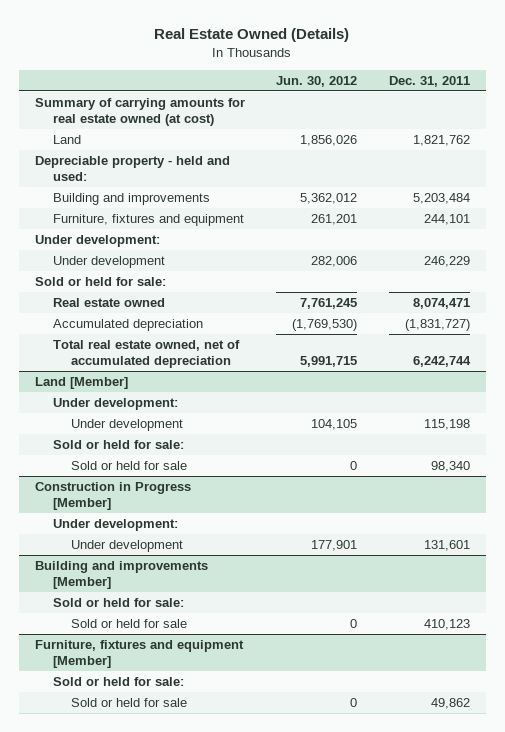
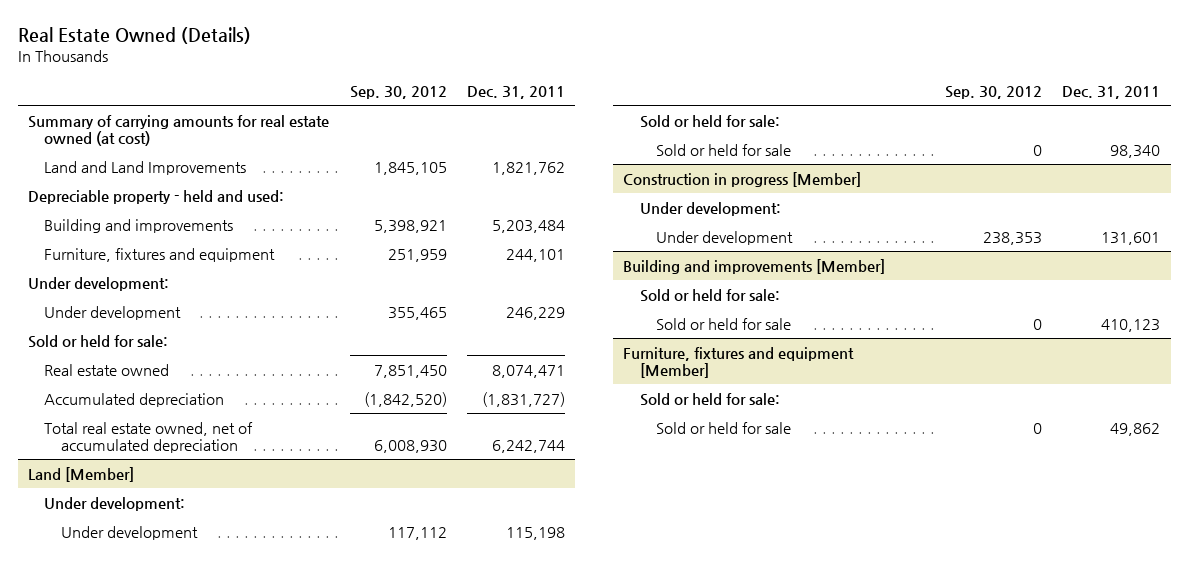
[276,75,358,87] Jun. 30, 2012 -> none
none -> [349,86,447,100] Sep. 30, 2012
[53,134,82,144] Land -> [44,160,247,175] Land and Land Improvements
[34,481,191,511] Construction in Progress [Member] -> [623,171,862,187] Construction in progress [Member]

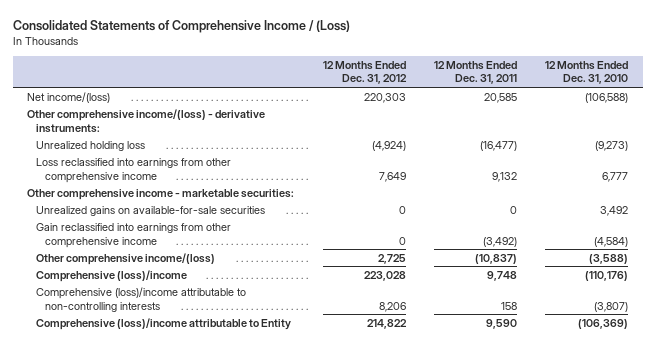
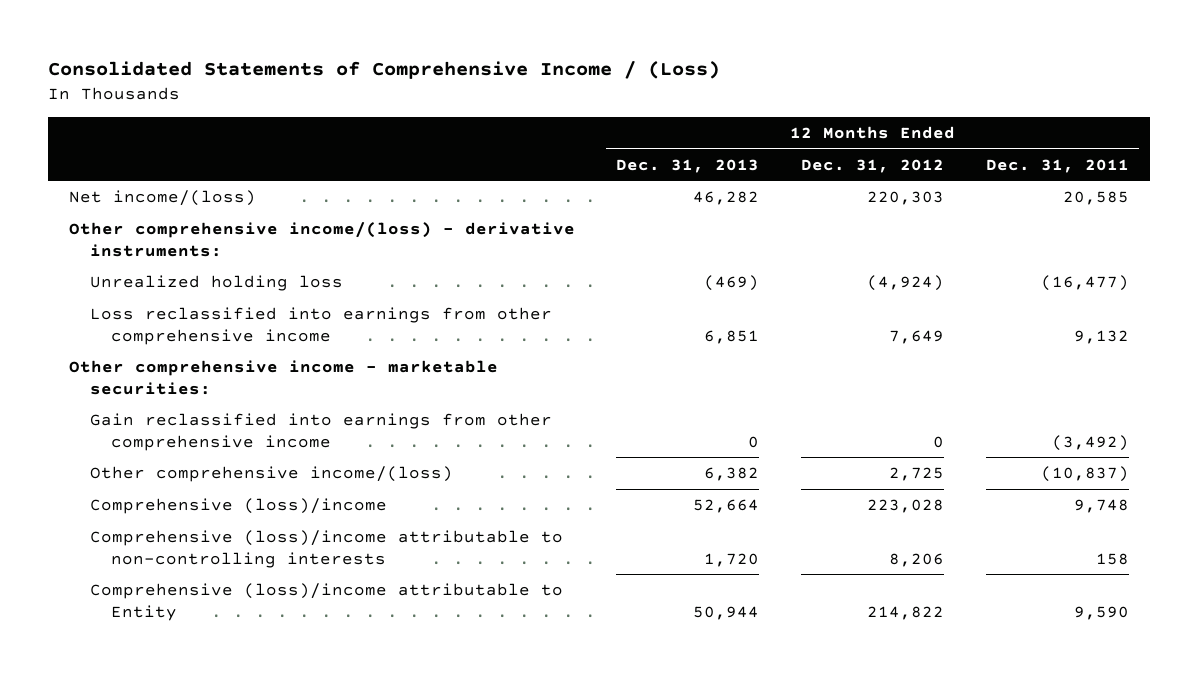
[545,60,629,85] 12 Months Ended Dec. 31, 2010 -> none
none -> [616,158,760,173] Dec. 31, 2013
[35,205,265,216] Unrealized gains on available-for-sale securities -> none

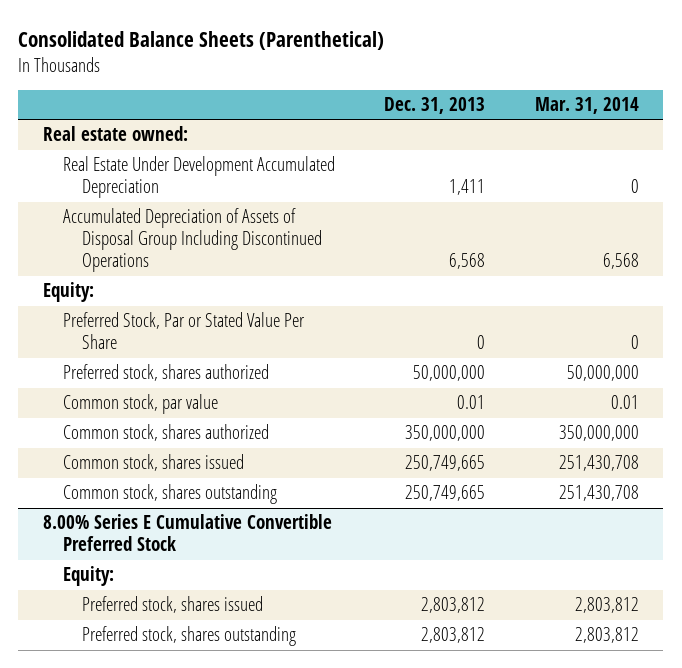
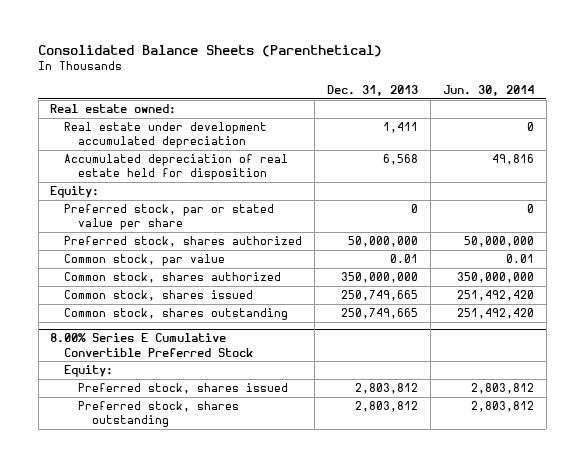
[534,97,639,115] Mar. 31, 2014 -> none
none -> [443,84,535,96] Jun. 30, 2014
[62,156,335,199] Real Estate Under Development Accumulated Depreciation -> [64,122,268,149] Real estate under development accumulated depreciation
[62,208,322,273] Accumulated Depreciation of Assets of Disposal Group Including Discontinued Operations -> [64,154,289,181] Accumulated depreciation of real estate held for disposition
[62,312,305,350] Preferred Stock, Par or Stated Value Per Share -> [64,204,275,231] Preferred stock, par or stated value per share

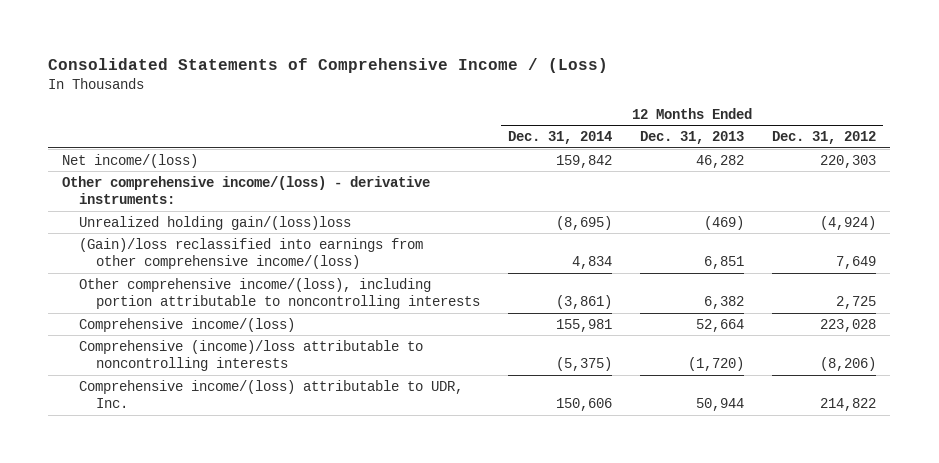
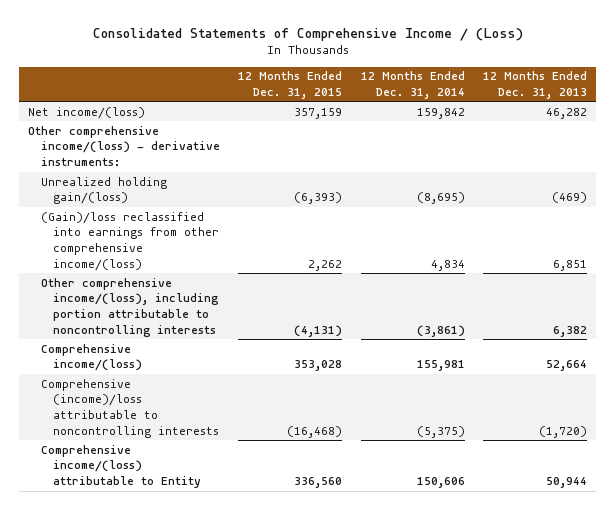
[772,131,877,145] Dec. 31, 2012 -> none
none -> [238,71,343,100] 12 Months Ended Dec. 31, 2015
[79,215,352,230] Unrealized holding gain/(loss)loss -> [40,176,167,205] Unrealized holding gain/(loss)
[79,379,464,409] Comprehensive income/(loss) attributable to UDR, Inc. -> [40,444,202,489] Comprehensive income/(loss) attributable to Entity

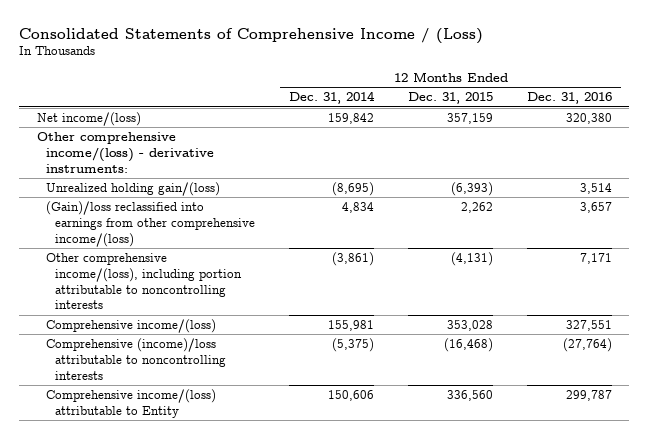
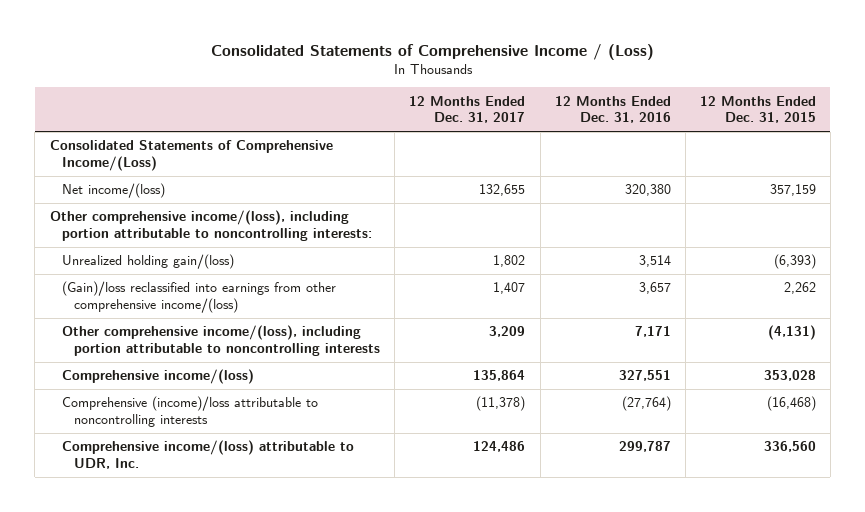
[288,91,375,105] Dec. 31, 2014 -> none
none -> [409,95,526,124] 12 Months Ended Dec. 31, 2017
none -> [49,140,333,171] Consolidated Statements of Comprehensive Income/(Loss)
[36,131,214,173] Other comprehensive income/(loss) - derivative instruments: -> none
none -> [49,210,372,241] Other comprehensive income/(loss), including portion attributable to noncontrolling interests:
[45,388,216,418] Comprehensive income/(loss) attributable to Entity -> [61,440,354,469] Comprehensive income/(loss) attributable to UDR, Inc.

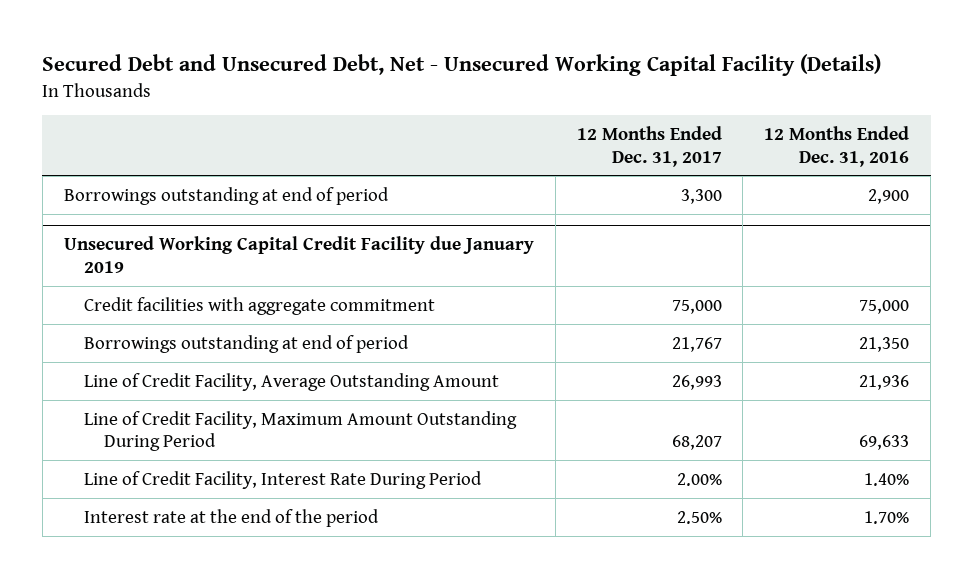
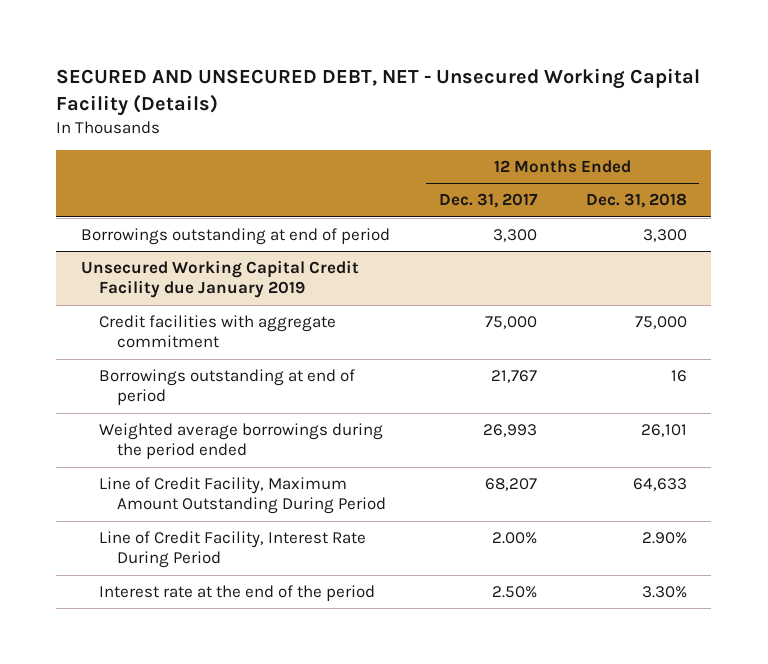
[42,54,882,77] Secured Debt and Unsecured Debt, Net - Unsecured Working Capital Facility (Details) -> [56,67,701,116] SECURED AND UNSECURED DEBT, NET - Unsecured Working Capital Facility (Details)
[764,125,910,167] 12 Months Ended Dec. 31, 2016 -> none
none -> [585,193,687,209] Dec. 31, 2018
[83,372,499,391] Line of Credit Facility, Average Outstanding Amount -> [99,423,384,460] Weighted average borrowings during the period ended

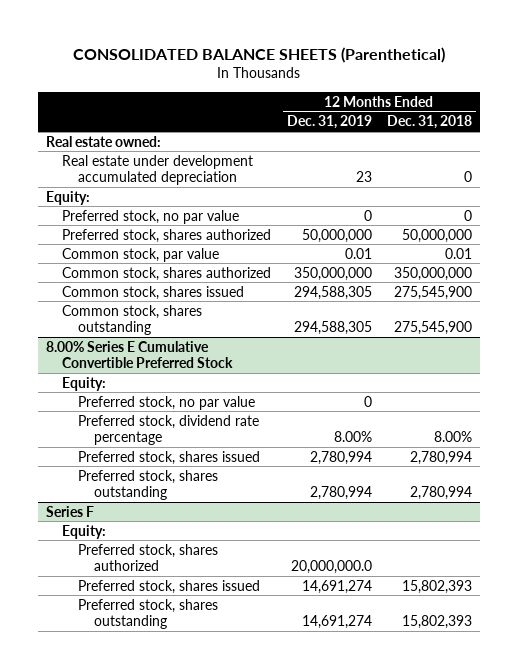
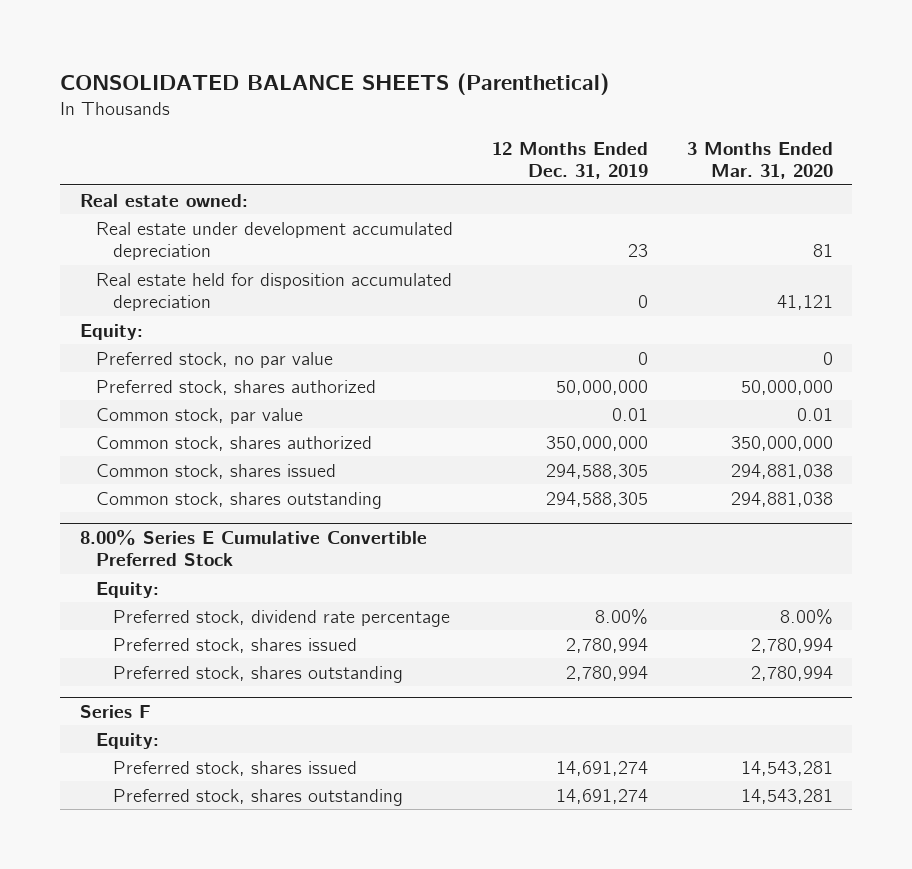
[387,115,473,130] Dec. 31, 2018 -> none
none -> [686,141,833,180] 3 Months Ended Mar. 31, 2020
none -> [96,272,453,312] Real estate held for disposition accumulated depreciation
[78,395,256,410] Preferred stock, no par value -> none
[78,543,219,571] Preferred stock, shares authorized -> none

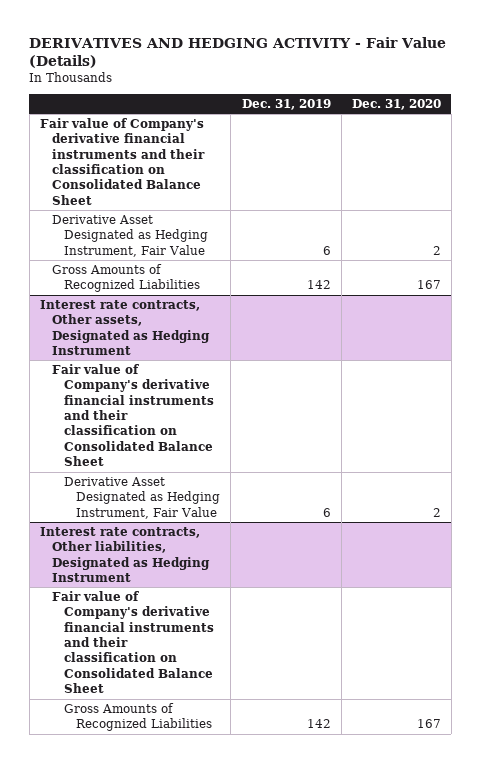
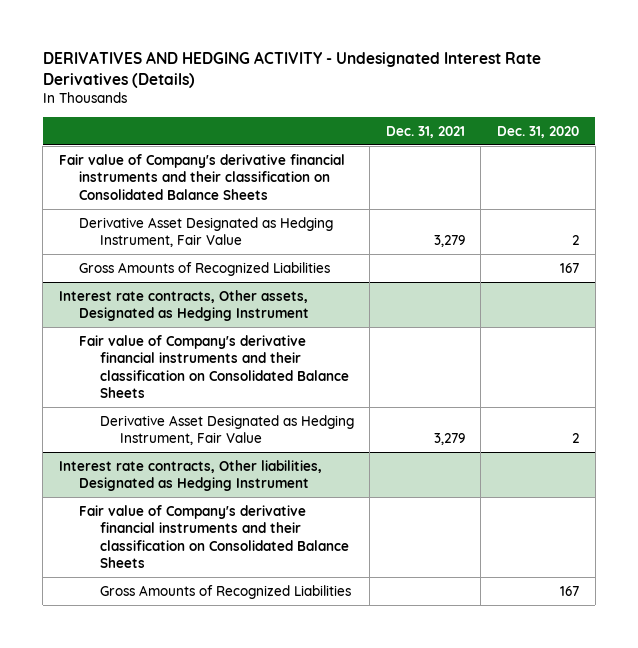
[29,36,447,69] DERIVATIVES AND HEDGING ACTIVITY - Fair Value (Details) -> [42,50,541,88] DERIVATIVES AND HEDGING ACTIVITY - Undesignated Interest Rate Derivatives (Details)
[241,99,331,111] Dec. 31, 2019 -> none
none -> [385,125,465,138] Dec. 31, 2021
[39,117,206,205] Fair value of Company's derivative financial instruments and their classification on Consolidated Balance Sheet -> [58,153,345,200] Fair value of Company's derivative financial instruments and their classification on Consolidated Balance Sheets
[52,363,215,467] Fair value of Company's derivative financial instruments and their classification on Consolidated Balance Sheet -> [79,334,349,399] Fair value of Company's derivative financial instruments and their classification on Consolidated Balance Sheets
[52,590,215,694] Fair value of Company's derivative financial instruments and their classification on Consolidated Balance Sheet -> [79,504,349,569] Fair value of Company's derivative financial instruments and their classification on Consolidated Balance Sheets

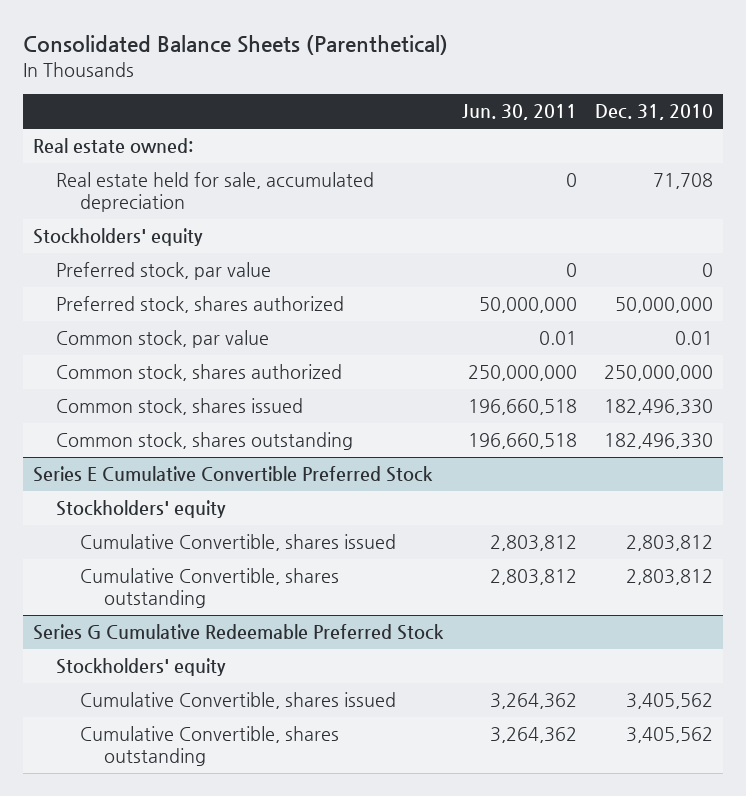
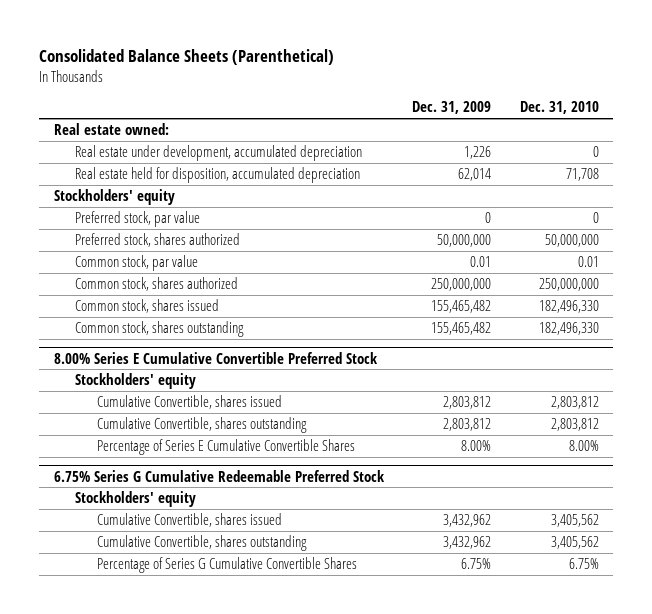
[461,104,577,121] Jun. 30, 2011 -> none
none -> [412,101,492,115] Dec. 31, 2009
none -> [75,145,363,162] Real estate under development, accumulated depreciation
[56,172,375,213] Real estate held for sale, accumulated depreciation -> [75,167,361,184] Real estate held for disposition, accumulated depreciation
[32,466,433,483] Series E Cumulative Convertible Preferred Stock -> [53,351,378,364] 8.00% Series E Cumulative Convertible Preferred Stock
none -> [97,439,356,456] Percentage of Series E Cumulative Convertible Shares
[32,624,444,641] Series G Cumulative Redeemable Preferred Stock -> [53,469,385,482] 6.75% Series G Cumulative Redeemable Preferred Stock
none -> [97,557,358,574] Percentage of Series G Cumulative Convertible Shares

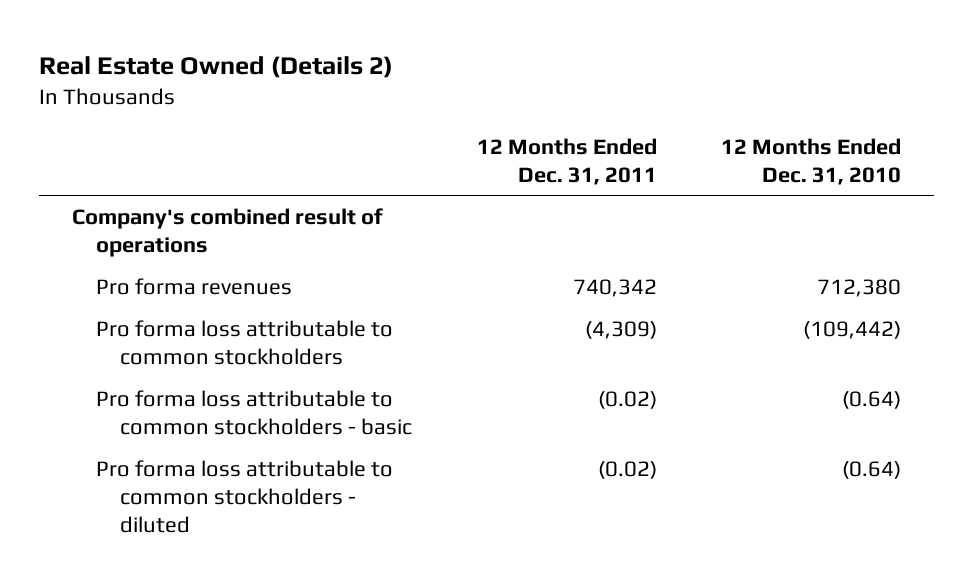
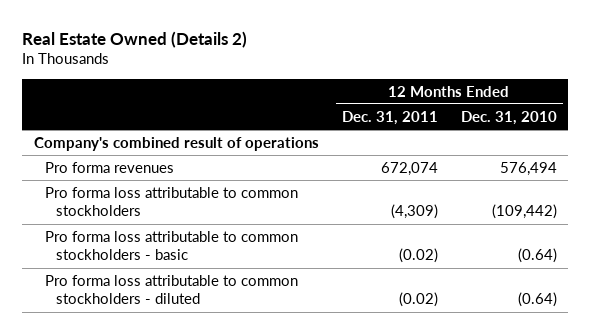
[572,279,657,298] 740,342 -> [380,161,438,176] 672,074
[817,279,902,298] 712,380 -> [499,161,557,176] 576,494

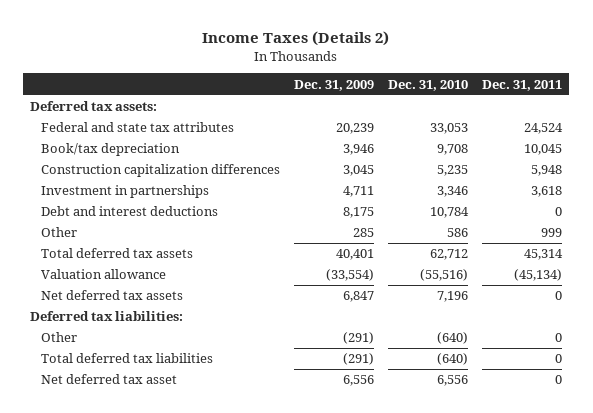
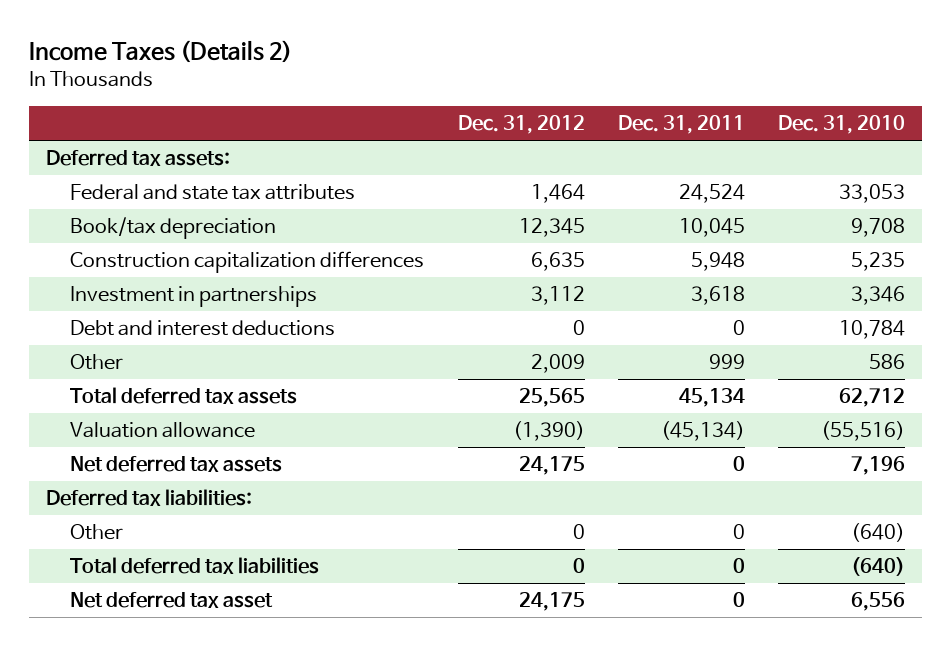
[294,79,375,91] Dec. 31, 2009 -> none
none -> [457,115,585,135] Dec. 31, 2012
[524,249,564,261] 45,314 -> [678,388,745,408] 45,134

